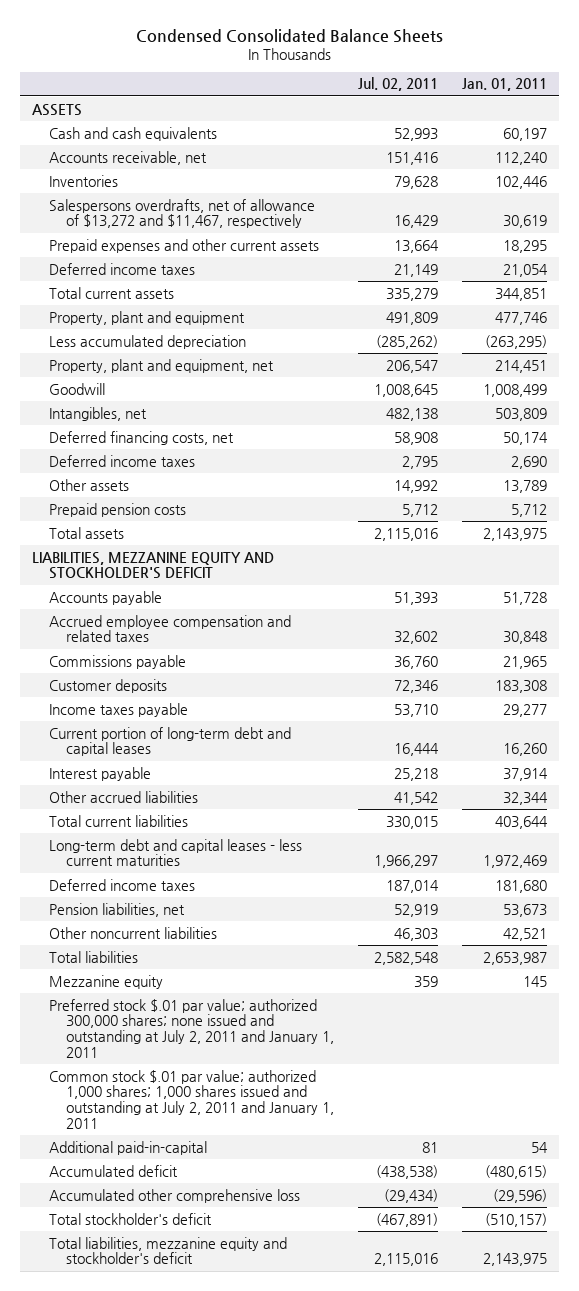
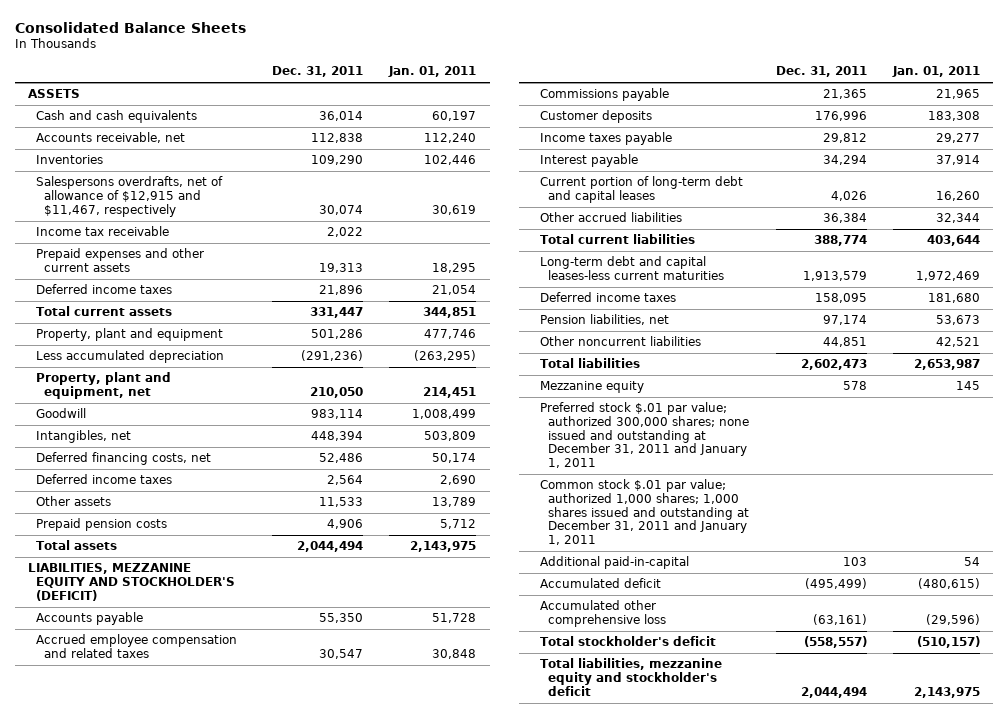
[135,28,443,43] Condensed Consolidated Balance Sheets -> [14,21,246,33] Consolidated Balance Sheets
[357,77,438,92] Jul. 02, 2011 -> none
none -> [271,66,363,78] Dec. 31, 2011
[48,198,315,229] Salespersons overdrafts, net of allowance of $13,272 and $11,467, respectively -> [36,176,224,217] Salespersons overdrafts, net of allowance of $12,915 and $11,467, respectively
none -> [36,226,170,237] Income tax receivable
[31,551,274,580] LIABILITIES, MEZZANINE EQUITY AND STOCKHOLDER'S DEFICIT -> [28,563,236,601] LIABILITIES, MEZZANINE EQUITY AND STOCKHOLDER'S (DEFICIT)
[48,726,291,757] Current portion of long-term debt and capital leases -> [539,176,743,204] Current portion of long-term debt and capital leases
[48,838,302,867] Long-term debt and capital leases - less current maturities -> [539,256,725,281] Long-term debt and capital leases-less current maturities
[48,998,334,1059] Preferred stock $.01 par value; authorized 300,000 shares; none issued and outstanding at July 2, 2011 and January 1, 2011 -> [539,402,750,469] Preferred stock $.01 par value; authorized 300,000 shares; none issued and outstanding at December 31, 2011 and January 1, 2011
[48,1069,334,1130] Common stock $.01 par value; authorized 1,000 shares; 1,000 shares issued and outstanding at July 2, 2011 and January 1, 2011 -> [539,479,750,546] Common stock $.01 par value; authorized 1,000 shares; 1,000 shares issued and outstanding at December 31, 2011 and January 1, 2011

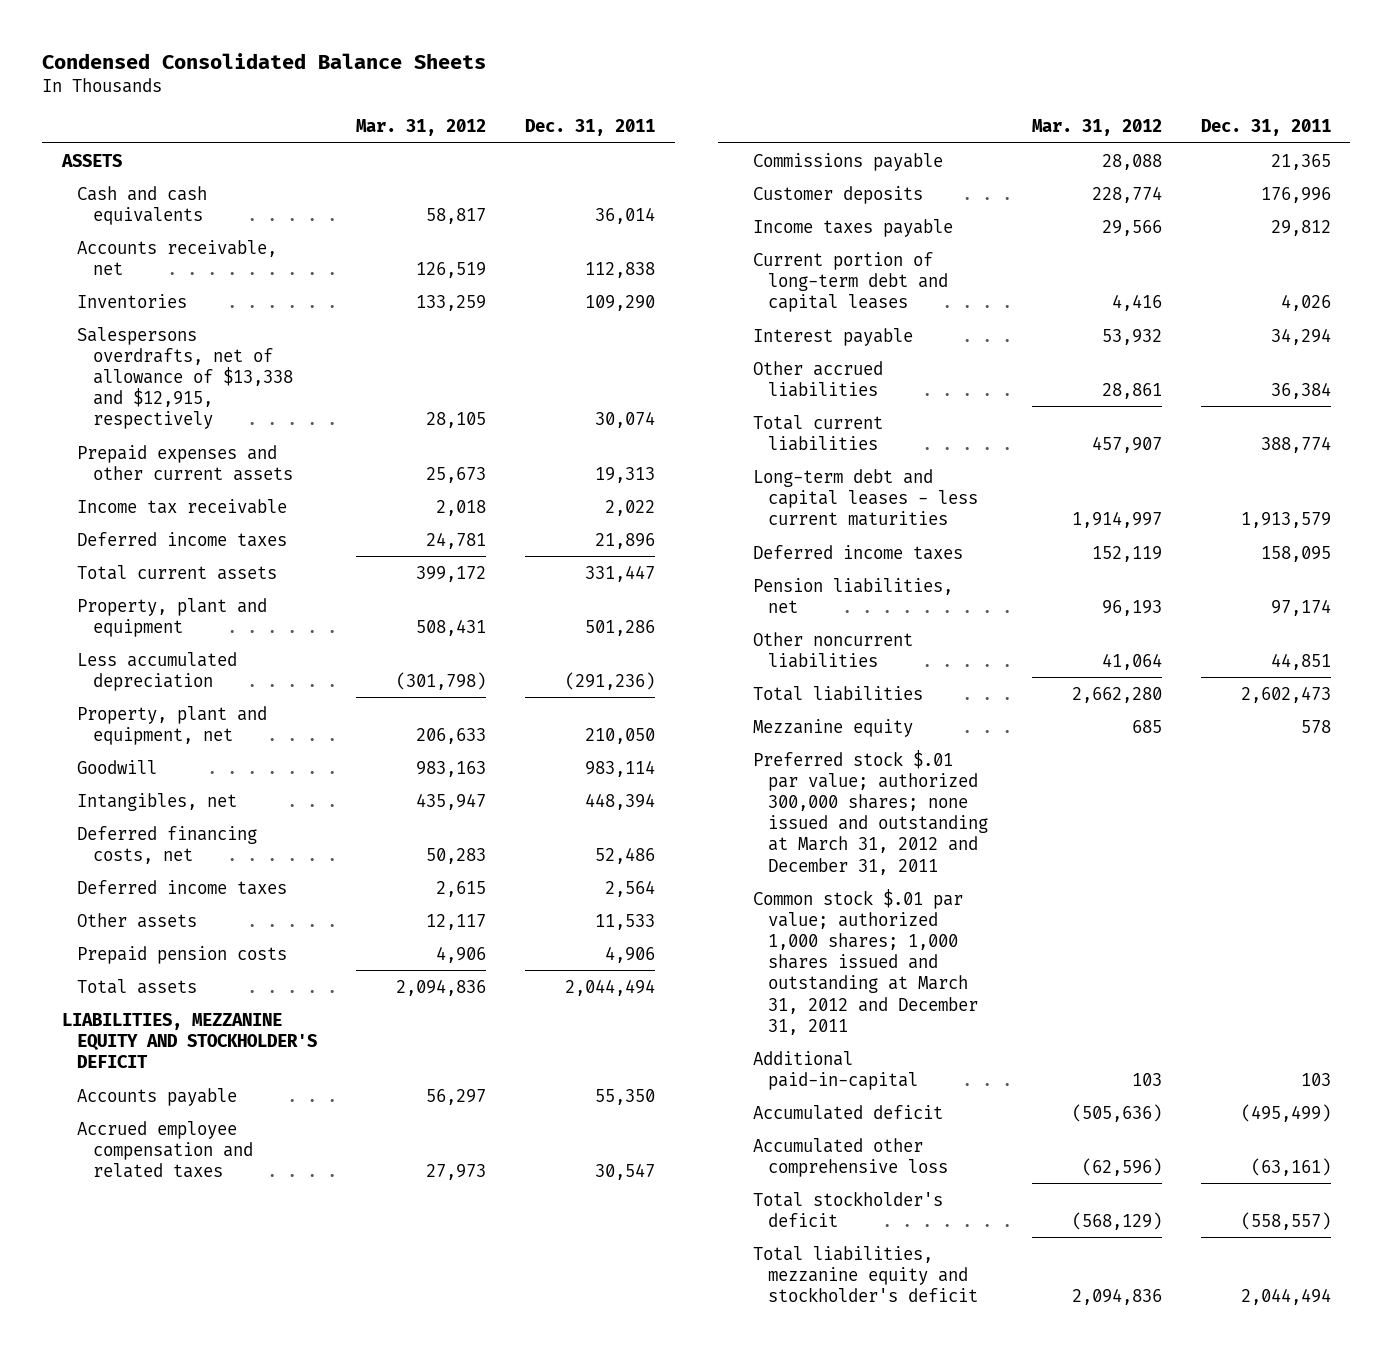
[14,21,246,33] Consolidated Balance Sheets -> [42,53,487,70] Condensed Consolidated Balance Sheets
[388,66,477,78] Jan. 01, 2011 -> none
none -> [356,119,487,137] Mar. 31, 2012
[36,176,224,217] Salespersons overdrafts, net of allowance of $12,915 and $11,467, respectively -> [77,326,293,430] Salespersons overdrafts, net of allowance of $13,338 and $12,915, respectively
[36,226,170,237] Income tax receivable -> [77,498,288,514] Income tax receivable
[28,563,236,601] LIABILITIES, MEZZANINE EQUITY AND STOCKHOLDER'S (DEFICIT) -> [61,1012,318,1068] LIABILITIES, MEZZANINE EQUITY AND STOCKHOLDER'S DEFICIT
[539,154,638,168] Interest payable -> [752,327,913,346] Interest payable
[539,256,725,281] Long-term debt and capital leases-less current maturities -> [752,468,979,526] Long-term debt and capital leases - less current maturities
[539,402,750,469] Preferred stock $.01 par value; authorized 300,000 shares; none issued and outstanding at December 31, 2011 and January 1, 2011 -> [752,749,989,875] Preferred stock $.01 par value; authorized 300,000 shares; none issued and outstanding at March 31, 2012 and December 31, 2011
[539,479,750,546] Common stock $.01 par value; authorized 1,000 shares; 1,000 shares issued and outstanding at December 31, 2011 and January 1, 2011 -> [752,888,979,1035] Common stock $.01 par value; authorized 1,000 shares; 1,000 shares issued and outstanding at March 31, 2012 and December 31, 2011

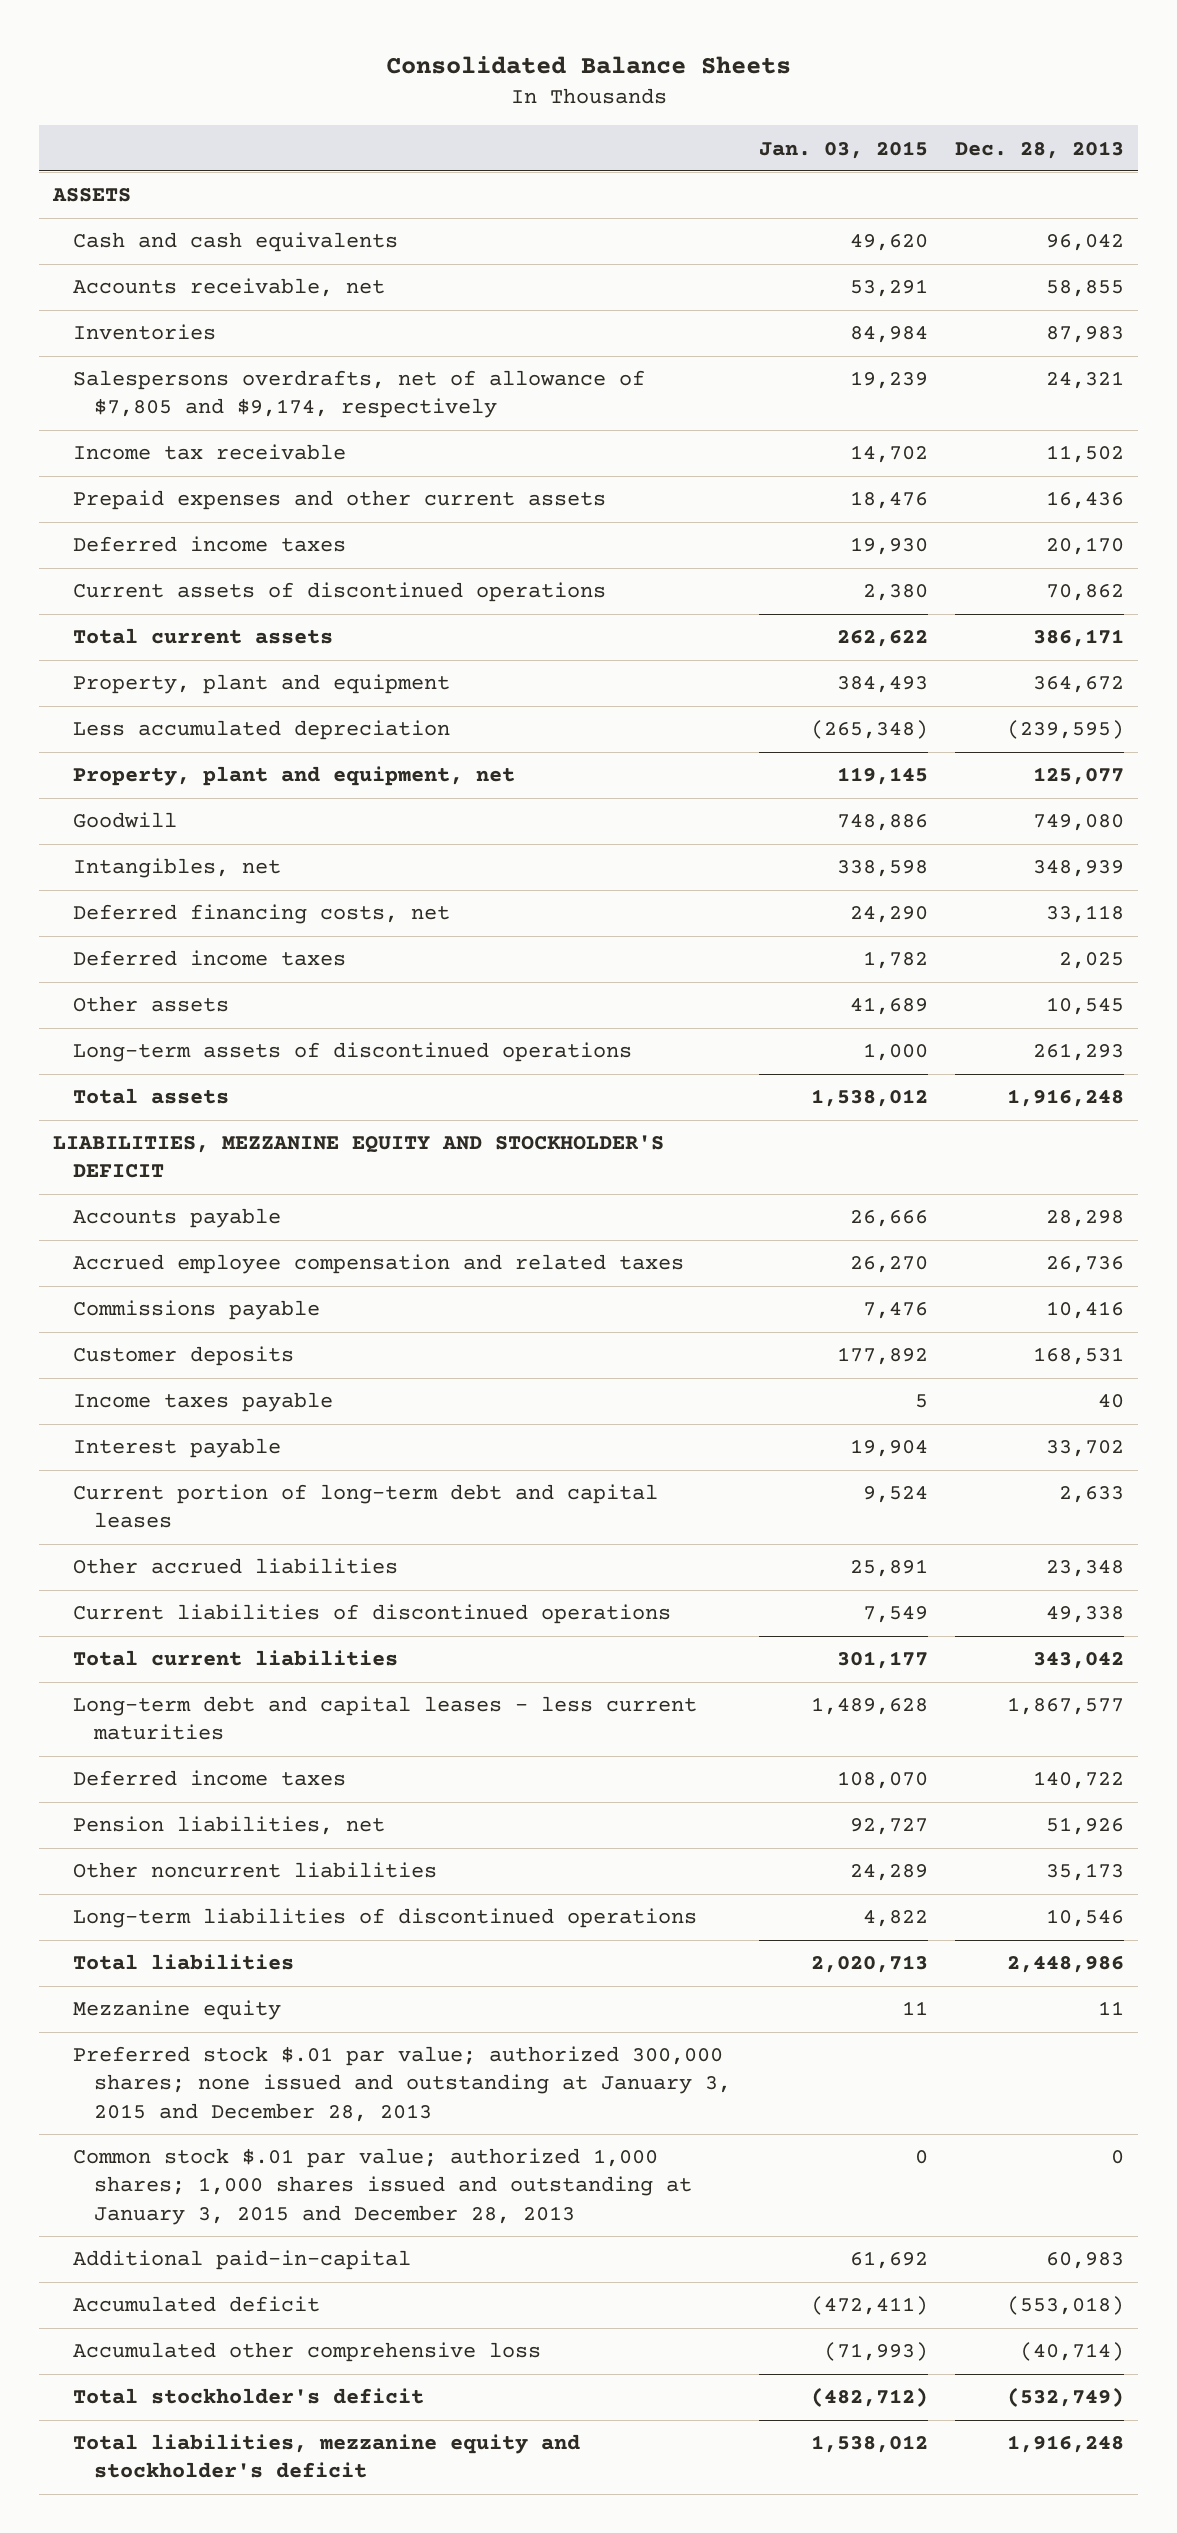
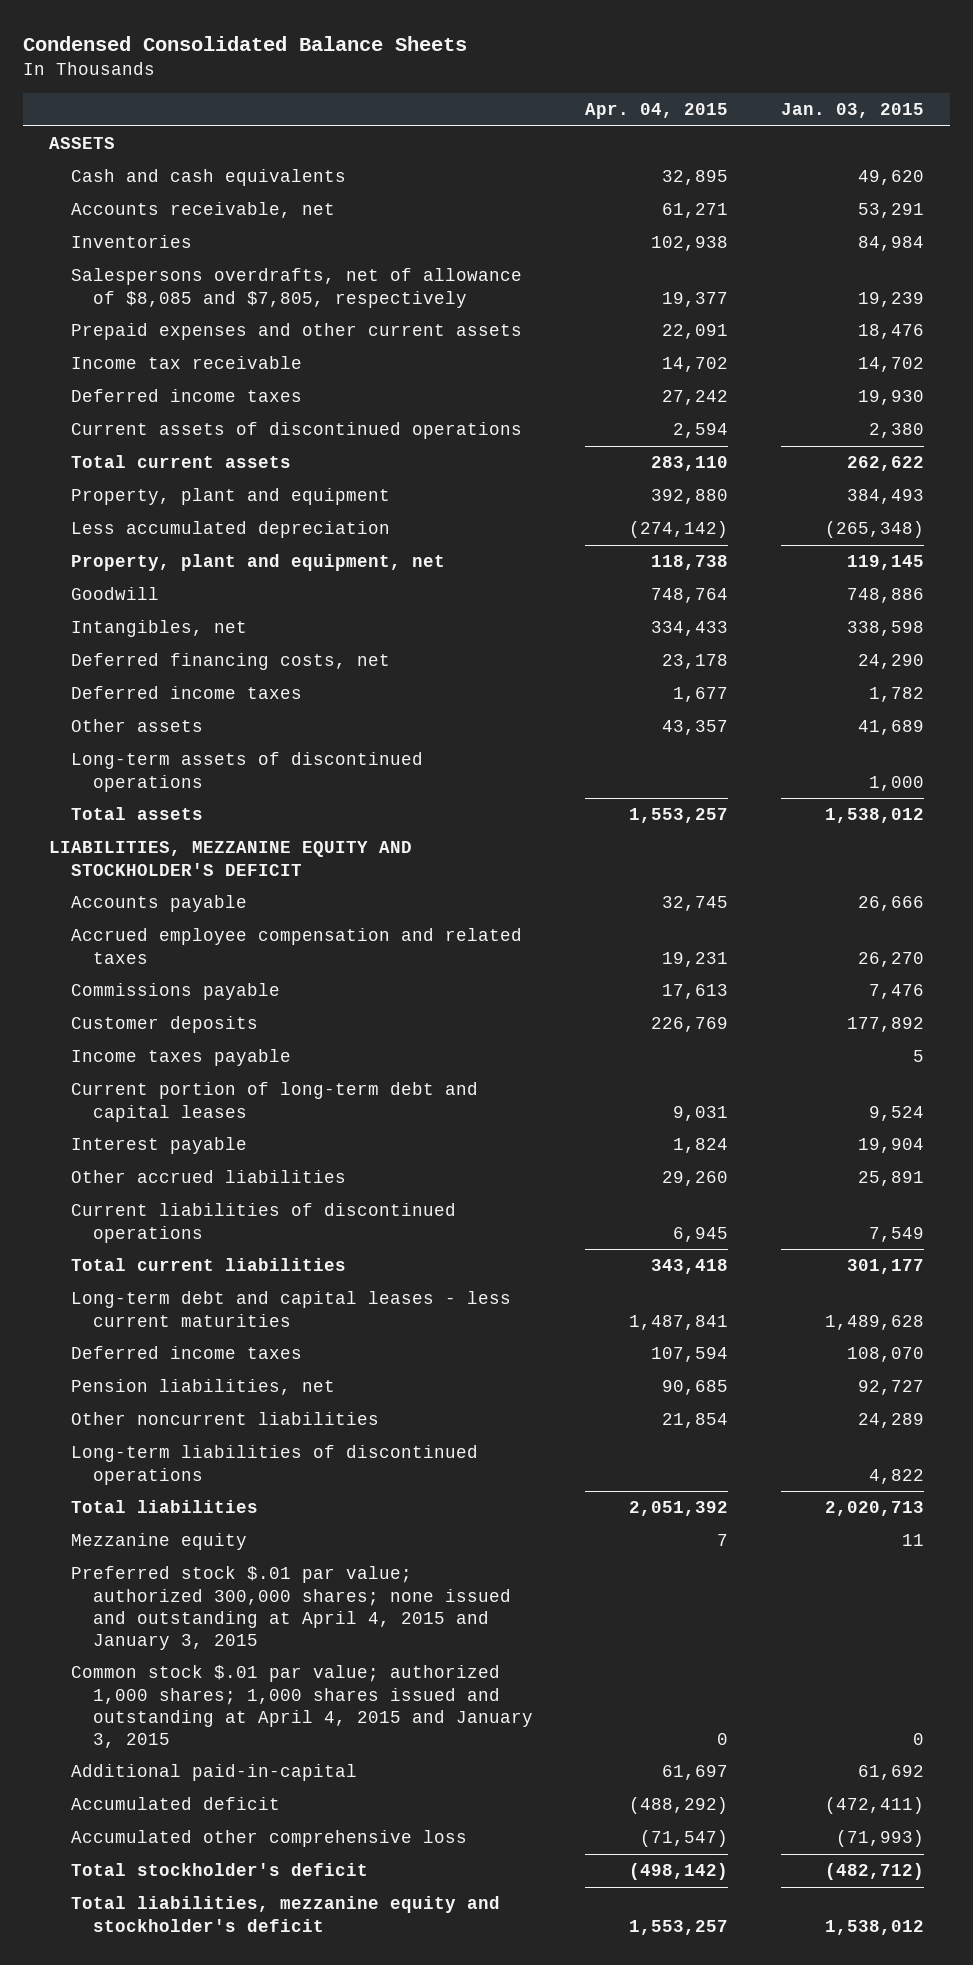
[385,56,791,75] Consolidated Balance Sheets -> [23,35,468,51] Condensed Consolidated Balance Sheets
[955,140,1125,159] Dec. 28, 2013 -> none
none -> [585,103,729,120] Apr. 04, 2015
[73,370,646,419] Salespersons overdrafts, net of allowance of $7,805 and $9,174, respectively -> [71,268,523,308] Salespersons overdrafts, net of allowance of $8,085 and $7,805, respectively
[73,444,347,461] Income tax receivable -> [71,356,303,370] Income tax receivable
[73,1438,282,1459] Interest payable -> [71,1137,248,1155] Interest payable
[73,2046,732,2122] Preferred stock $.01 par value; authorized 300,000 shares; none issued and outstanding at January 3, 2015 and December 28, 2013 -> [71,1566,512,1650] Preferred stock $.01 par value; authorized 300,000 shares; none issued and outstanding at April 4, 2015 and January 3, 2015
[73,2148,693,2225] Common stock $.01 par value; authorized 1,000 shares; 1,000 shares issued and outstanding at January 3, 2015 and December 28, 2013 -> [71,1665,534,1748] Common stock $.01 par value; authorized 1,000 shares; 1,000 shares issued and outstanding at April 4, 2015 and January 3, 2015

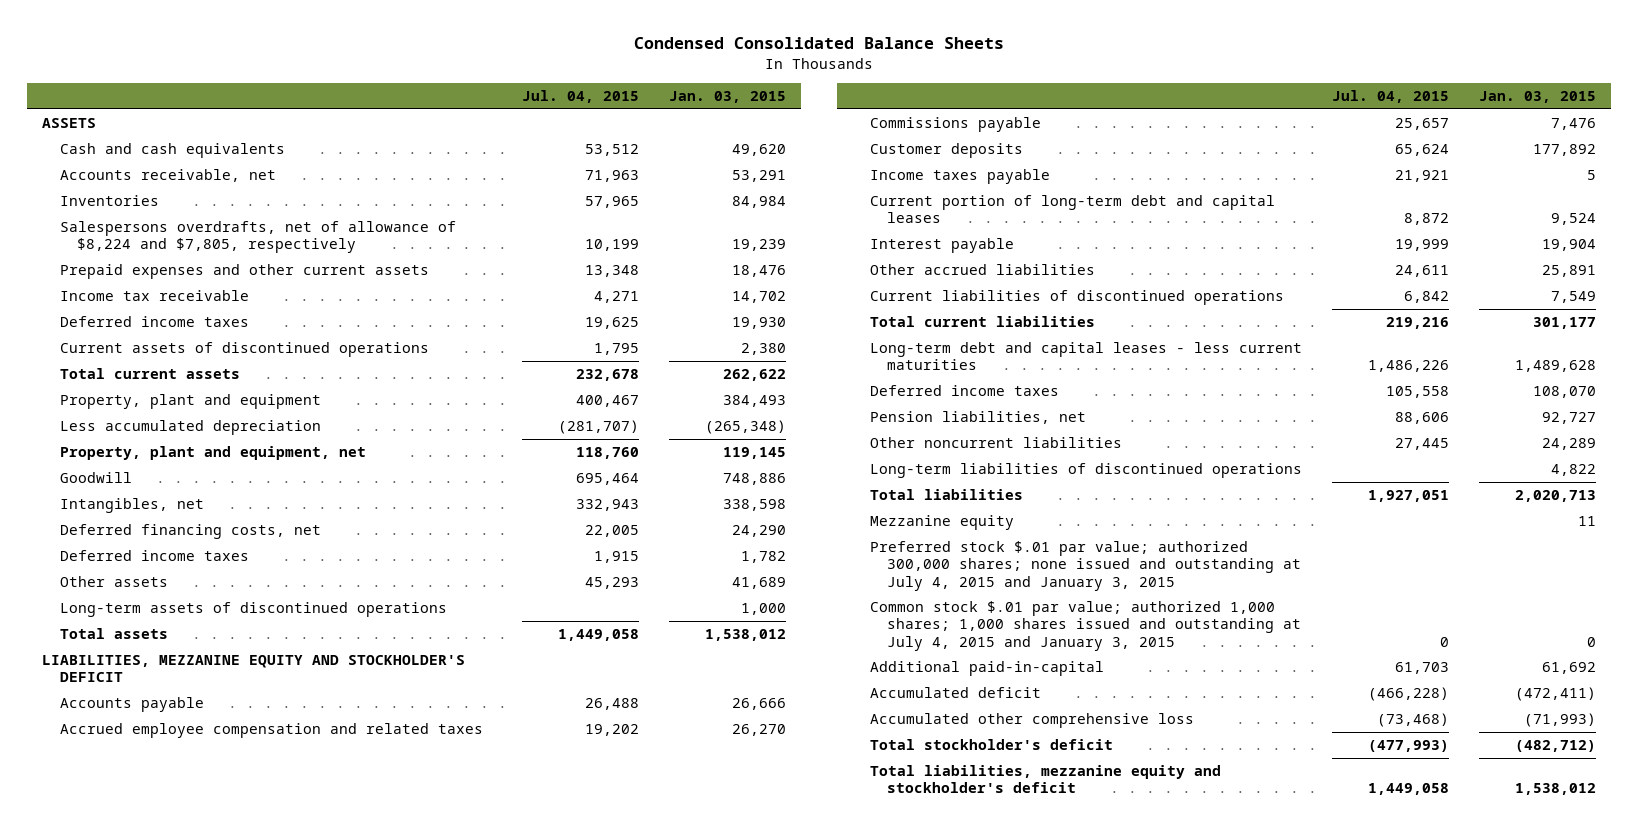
[585,103,729,120] Apr. 04, 2015 -> none
none -> [521,90,639,104] Jul. 04, 2015
[71,268,523,308] Salespersons overdrafts, net of allowance of $8,085 and $7,805, respectively -> [59,221,456,254] Salespersons overdrafts, net of allowance of $8,224 and $7,805, respectively
[71,1566,512,1650] Preferred stock $.01 par value; authorized 300,000 shares; none issued and outstanding at April 4, 2015 and January 3, 2015 -> [869,541,1302,591] Preferred stock $.01 par value; authorized 300,000 shares; none issued and outstanding at July 4, 2015 and January 3, 2015
[71,1665,534,1748] Common stock $.01 par value; authorized 1,000 shares; 1,000 shares issued and outstanding at April 4, 2015 and January 3, 2015 -> [869,601,1302,651] Common stock $.01 par value; authorized 1,000 shares; 1,000 shares issued and outstanding at July 4, 2015 and January 3, 2015

